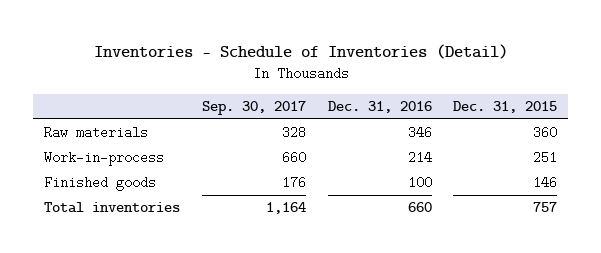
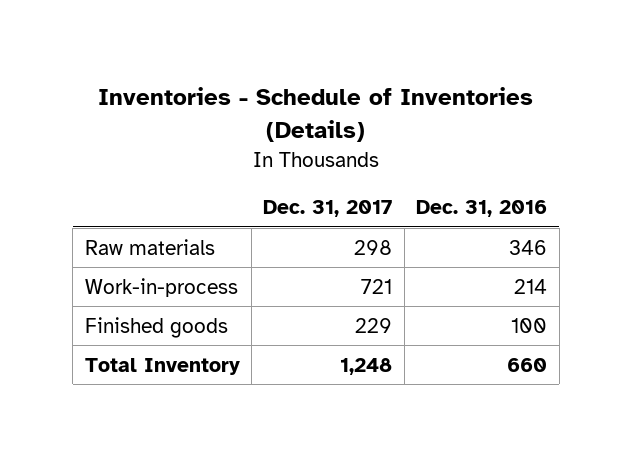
[93,44,508,60] Inventories - Schedule of Inventories (Detail) -> [97,87,533,143] Inventories - Schedule of Inventories (Details)
[201,101,306,116] Sep. 30, 2017 -> none
[453,101,558,114] Dec. 31, 2015 -> none
none -> [263,200,393,218] Dec. 31, 2017
[44,202,181,214] Total inventories -> [84,357,240,375] Total Inventory

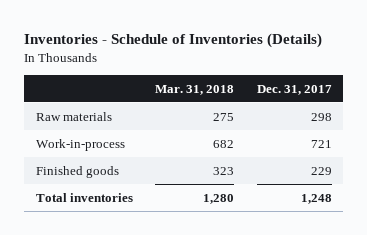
[416,200,548,218] Dec. 31, 2016 -> none
none -> [155,84,235,95] Mar. 31, 2018
[84,357,240,375] Total Inventory -> [35,192,133,202] Total inventories

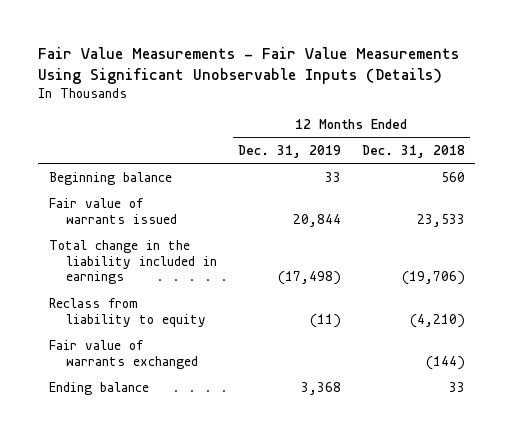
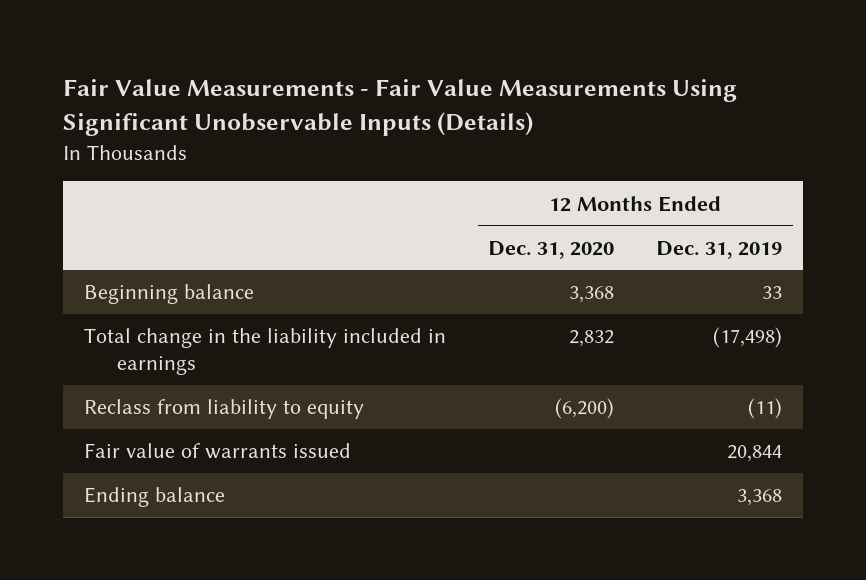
[361,144,465,158] Dec. 31, 2018 -> none
none -> [488,240,615,259] Dec. 31, 2020
[48,339,199,369] Fair value of warrants exchanged -> none
[48,197,178,224] Fair value of warrants issued -> [83,443,351,460] Fair value of warrants issued

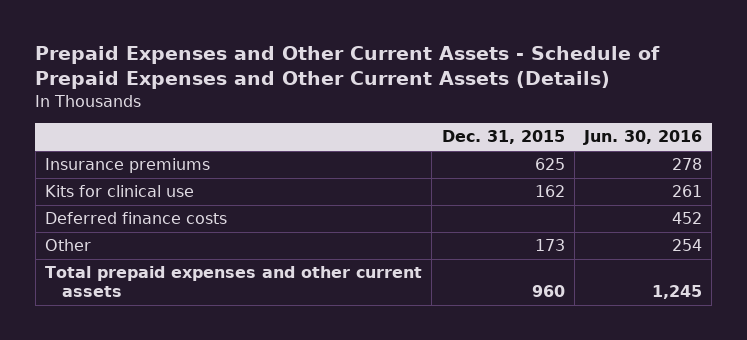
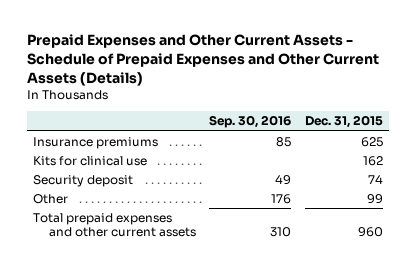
[583,130,703,146] Jun. 30, 2016 -> none
none -> [209,115,292,129] Sep. 30, 2016
[45,212,228,225] Deferred finance costs -> none
none -> [33,175,134,188] Security deposit
[534,239,565,252] 173 -> [366,194,383,205] 99

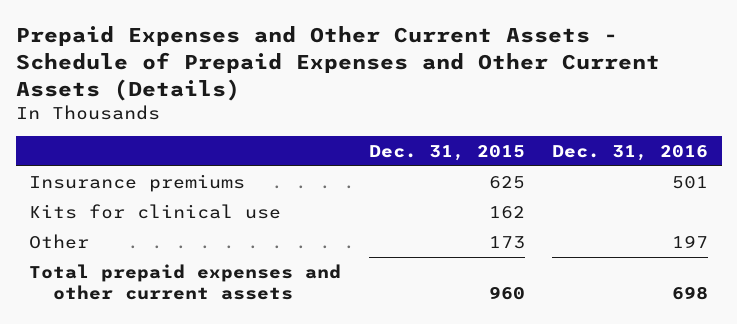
[209,115,292,129] Sep. 30, 2016 -> none
none -> [551,144,708,161] Dec. 31, 2016
[33,175,134,188] Security deposit -> none
[366,194,383,205] 99 -> [488,235,525,249] 173

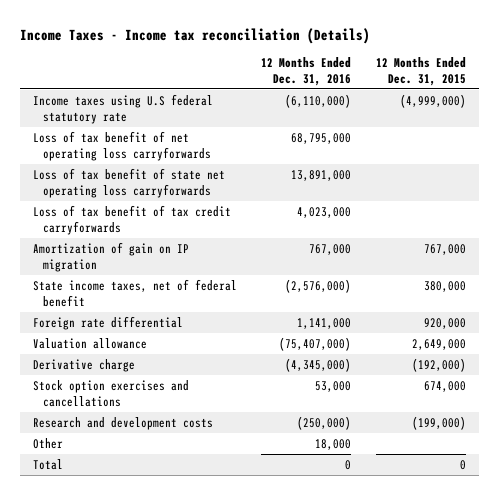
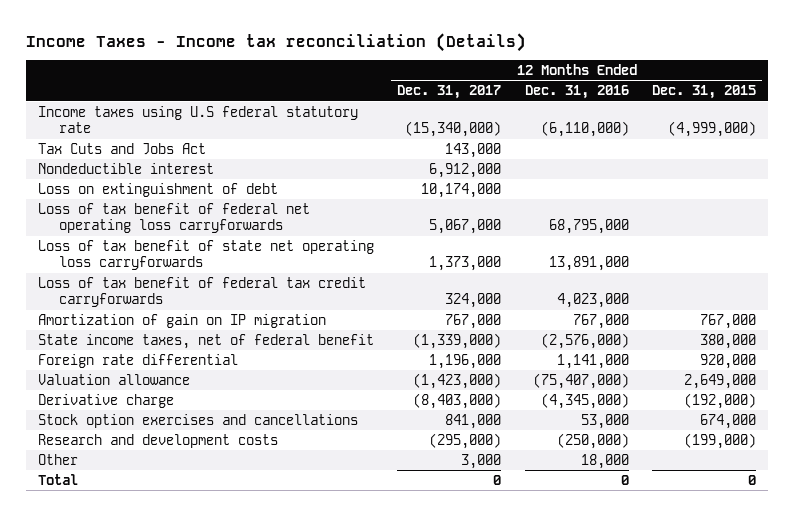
none -> [397,85,502,100] Dec. 31, 2017
none -> [37,142,206,155] Tax Cuts and Jobs Act
none -> [37,162,214,174] Nondeductible interest
none -> [37,182,278,197] Loss on extinguishment of debt
[32,130,212,161] Loss of tax benefit of net operating loss carryforwards -> [37,202,310,234] Loss of tax benefit of federal net operating loss carryforwards
[32,204,231,235] Loss of tax benefit of tax credit carryforwards -> [37,276,366,308] Loss of tax benefit of federal tax credit carryforwards

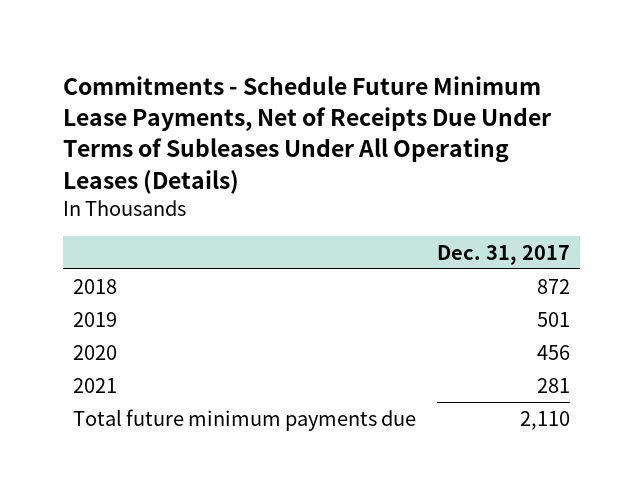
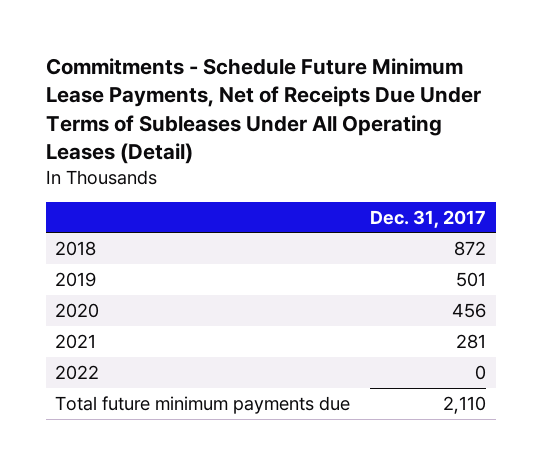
[63,75,553,194] Commitments - Schedule Future Minimum Lease Payments, Net of Receipts Due Under Terms of Subleases Under All Operating Leases (Details) -> [45,57,481,164] Commitments - Schedule Future Minimum Lease Payments, Net of Receipts Due Under Terms of Subleases Under All Operating Leases (Detail)
none -> [55,364,100,380] 2022

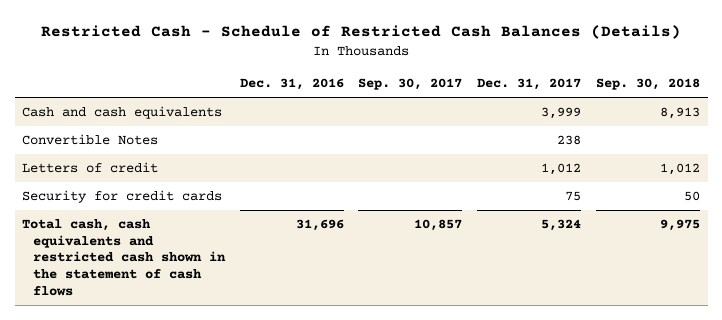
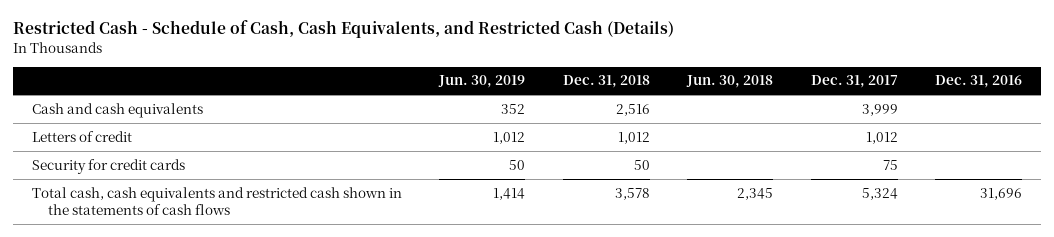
[41,25,682,40] Restricted Cash - Schedule of Restricted Cash Balances (Details) -> [13,20,675,39] Restricted Cash - Schedule of Cash, Cash Equivalents, and Restricted Cash (Details)
[358,78,463,91] Sep. 30, 2017 -> none
[596,78,701,91] Sep. 30, 2018 -> none
none -> [438,75,526,89] Jun. 30, 2019
none -> [562,75,650,89] Dec. 31, 2018
none -> [686,75,774,89] Jun. 30, 2018
[21,134,158,146] Convertible Notes -> none
[21,219,226,296] Total cash, cash equivalents and restricted cash shown in the statement of cash flows -> [31,186,402,216] Total cash, cash equivalents and restricted cash shown in the statements of cash flows

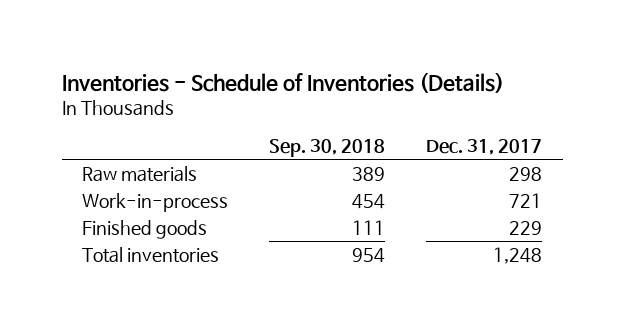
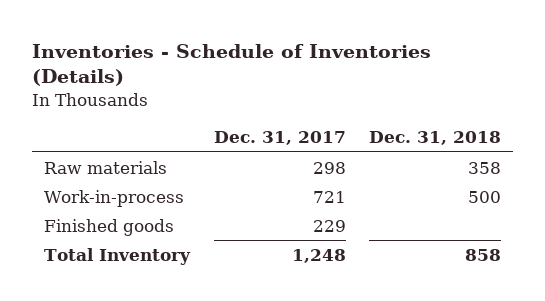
[269,139,386,158] Sep. 30, 2018 -> none
none -> [369,130,502,145] Dec. 31, 2018
[82,246,220,263] Total inventories -> [43,247,191,265] Total Inventory

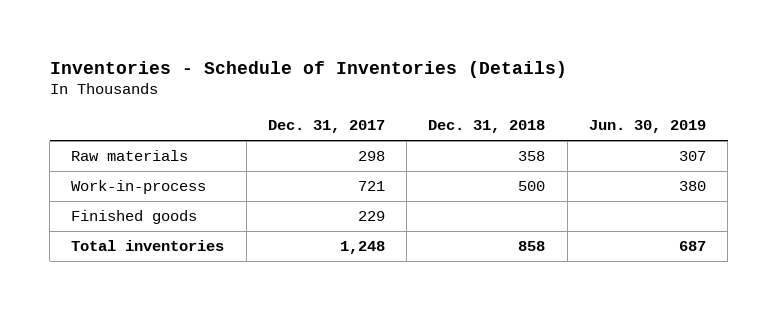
none -> [588,120,706,134] Jun. 30, 2019
[43,247,191,265] Total Inventory -> [71,240,225,252] Total inventories

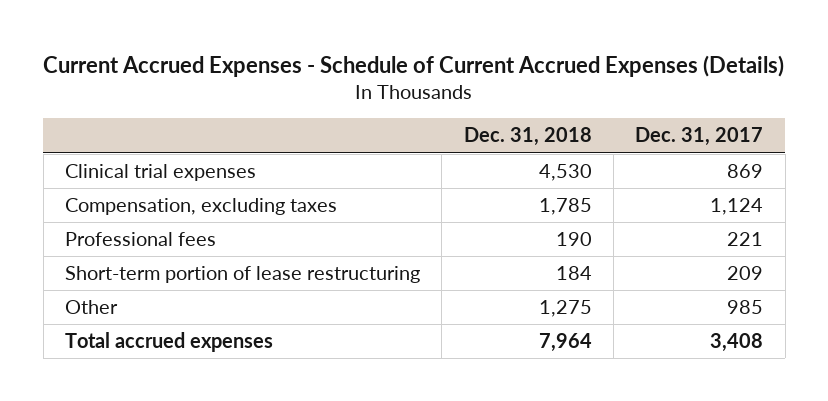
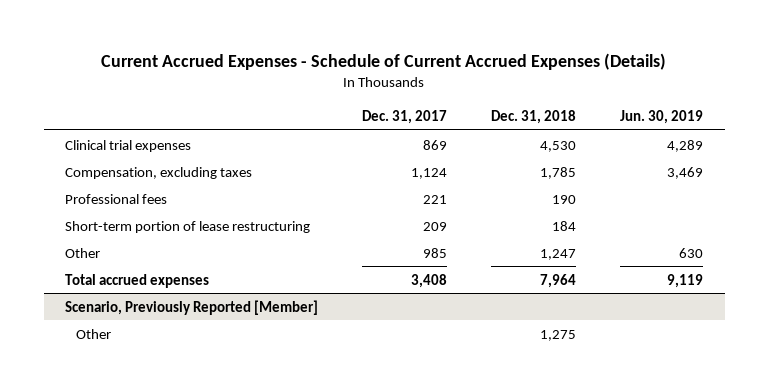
none -> [619,110,703,125] Jun. 30, 2019
[538,300,592,318] 1,275 -> [539,248,576,260] 1,247
none -> [65,299,319,315] Scenario, Previously Reported [Member]
none -> [76,328,112,339] Other

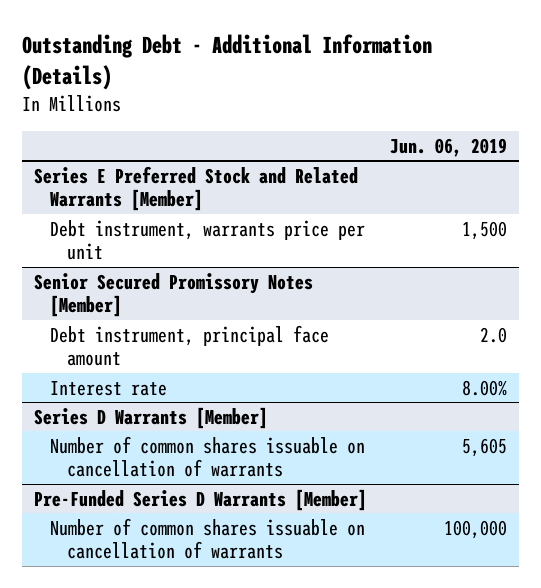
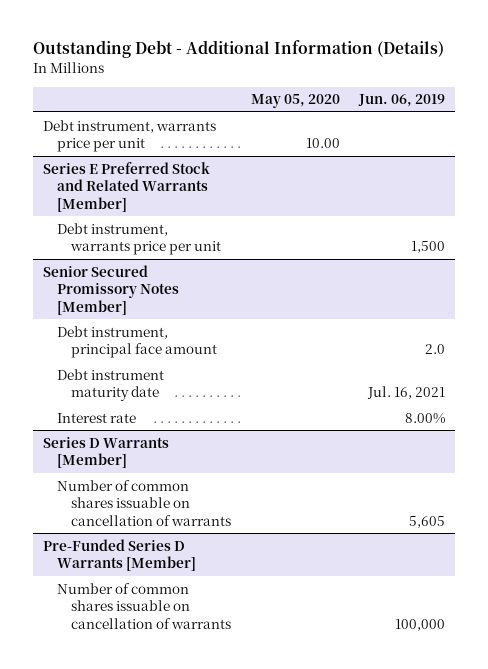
none -> [250,94,340,109] May 05, 2020
none -> [42,119,216,153] Debt instrument, warrants price per unit
none -> [57,368,165,402] Debt instrument maturity date

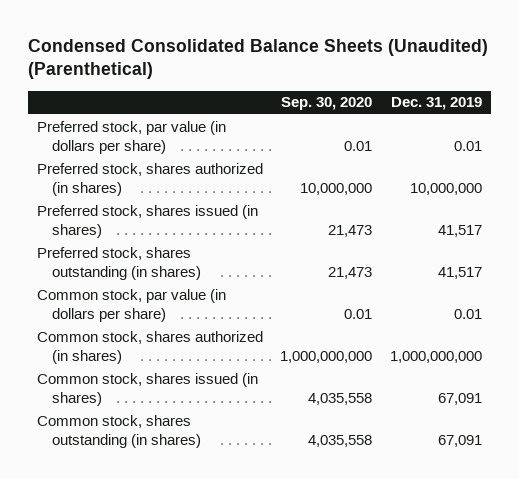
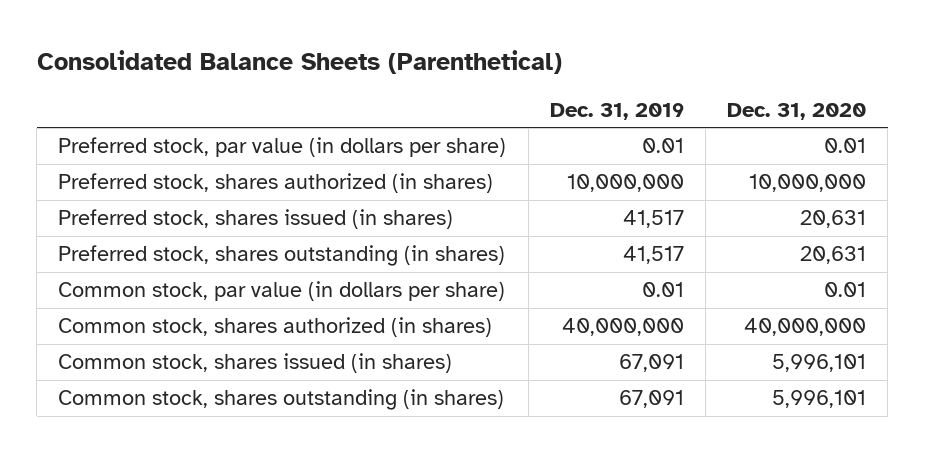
[28,38,489,80] Condensed Consolidated Balance Sheets (Unaudited) (Parenthetical) -> [36,50,562,75] Consolidated Balance Sheets (Parenthetical)
[281,97,373,111] Sep. 30, 2020 -> none
none -> [727,102,867,120] Dec. 31, 2020
[389,350,482,363] 1,000,000,000 -> [561,318,684,337] 40,000,000

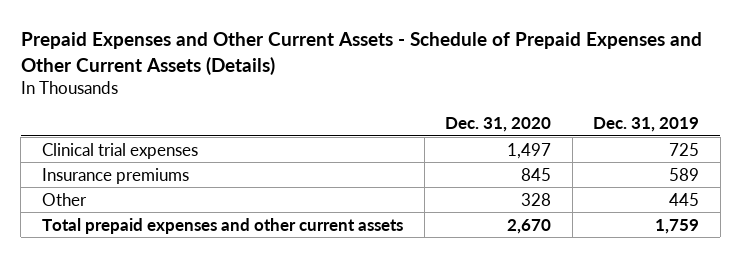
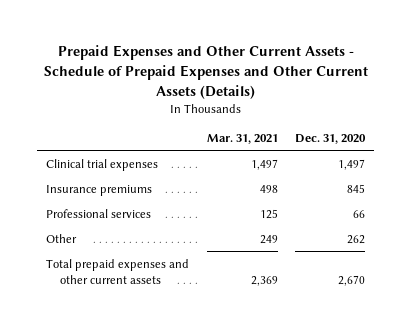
[593,116,700,132] Dec. 31, 2019 -> none
none -> [206,133,278,144] Mar. 31, 2021
none -> [45,208,151,218] Professional services
[521,192,552,206] 328 -> [347,234,366,244] 262

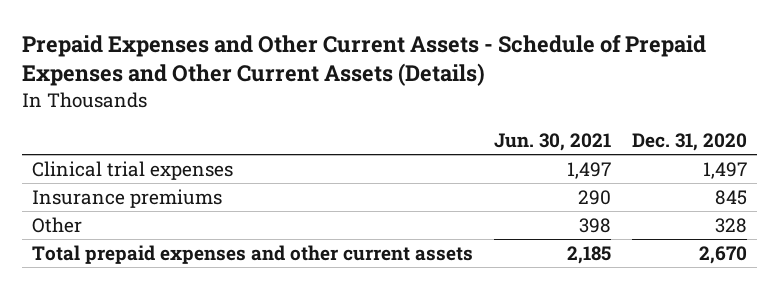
[206,133,278,144] Mar. 31, 2021 -> none
none -> [493,133,611,152] Jun. 30, 2021
[45,208,151,218] Professional services -> none
[347,234,366,244] 262 -> [714,217,747,233] 328

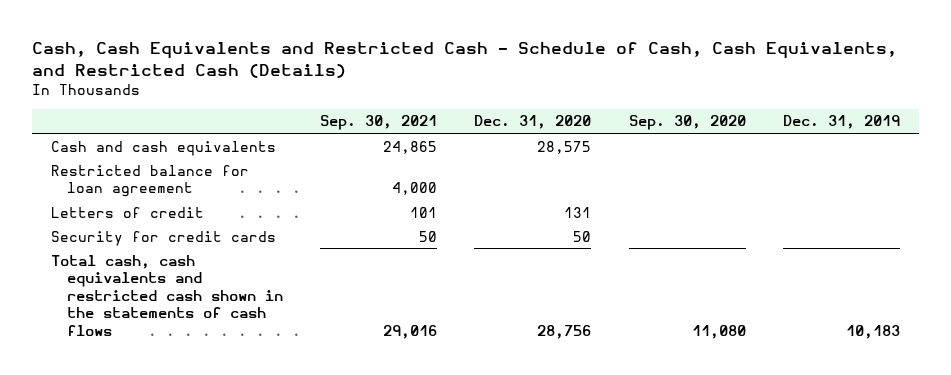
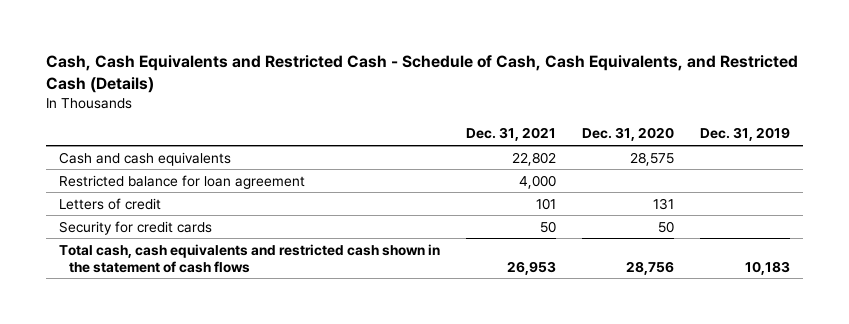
[320,115,438,131] Sep. 30, 2021 -> none
[628,115,746,131] Sep. 30, 2020 -> none
none -> [465,127,556,142] Dec. 31, 2021
[50,254,283,336] Total cash, cash equivalents and restricted cash shown in the statements of cash flows -> [58,243,440,273] Total cash, cash equivalents and restricted cash shown in the statement of cash flows

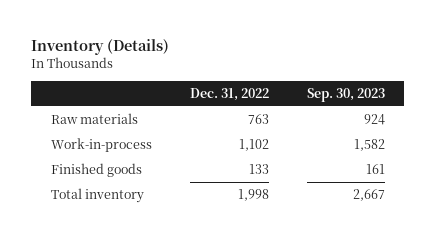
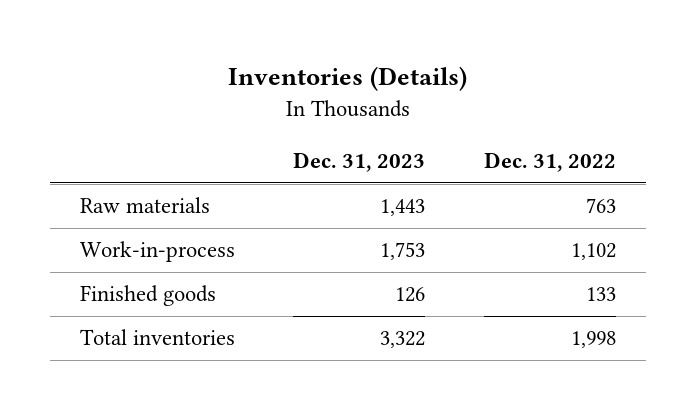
[31,39,170,56] Inventory (Details) -> [227,66,467,92] Inventories (Details)
[306,88,385,103] Sep. 30, 2023 -> none
none -> [293,152,426,173] Dec. 31, 2023
[50,187,144,203] Total inventory -> [79,329,235,346] Total inventories

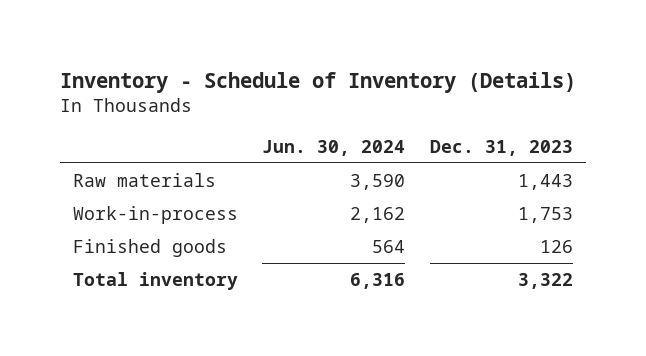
[227,66,467,92] Inventories (Details) -> [60,71,577,93] Inventory - Schedule of Inventory (Details)
[484,152,617,173] Dec. 31, 2022 -> none
none -> [262,139,406,156] Jun. 30, 2024
[79,329,235,346] Total inventories -> [72,271,238,290] Total inventory

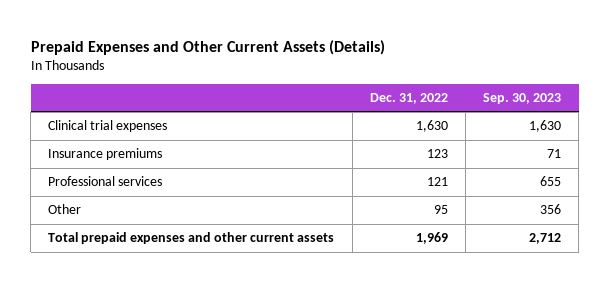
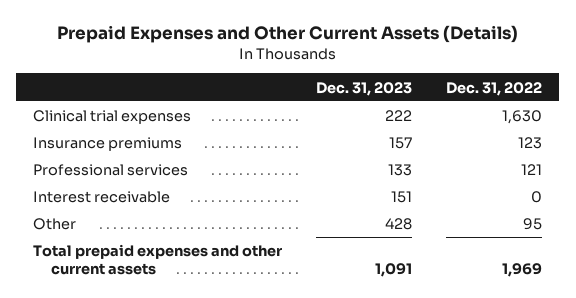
[483,92,562,104] Sep. 30, 2023 -> none
none -> [316,81,413,96] Dec. 31, 2023
none -> [33,191,171,204] Interest receivable

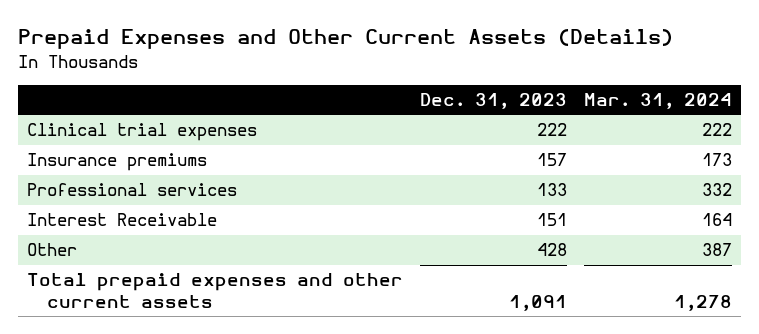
[446,81,543,96] Dec. 31, 2022 -> none
none -> [584,92,733,109] Mar. 31, 2024
[33,191,171,204] Interest receivable -> [26,213,217,227] Interest Receivable

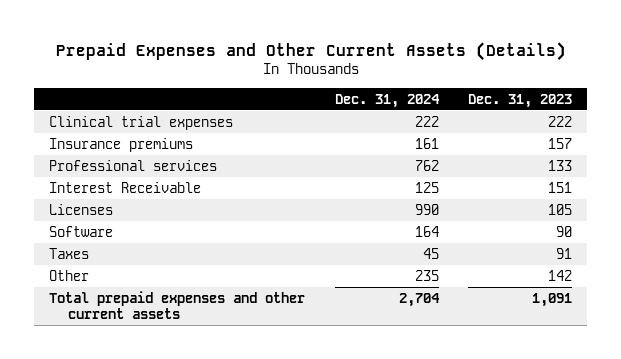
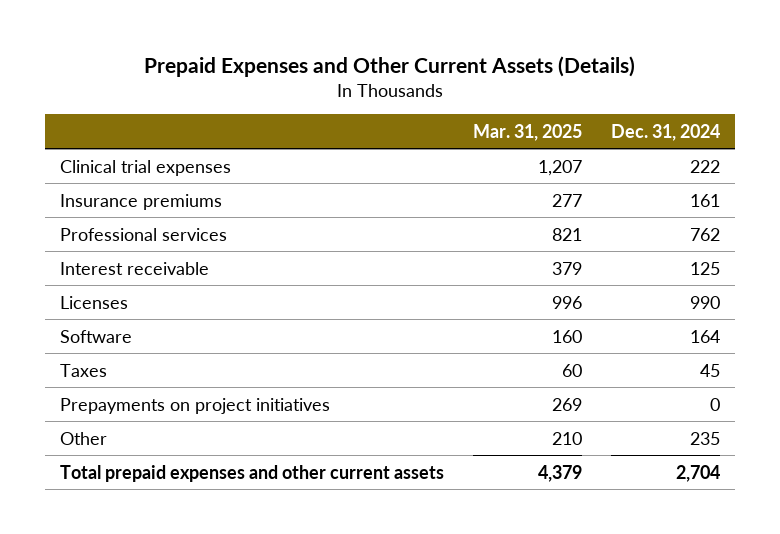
[468,93,573,108] Dec. 31, 2023 -> none
none -> [472,123,582,141] Mar. 31, 2025
[48,181,201,193] Interest Receivable -> [59,261,209,275] Interest receivable
none -> [59,397,330,414] Prepayments on project initiatives

